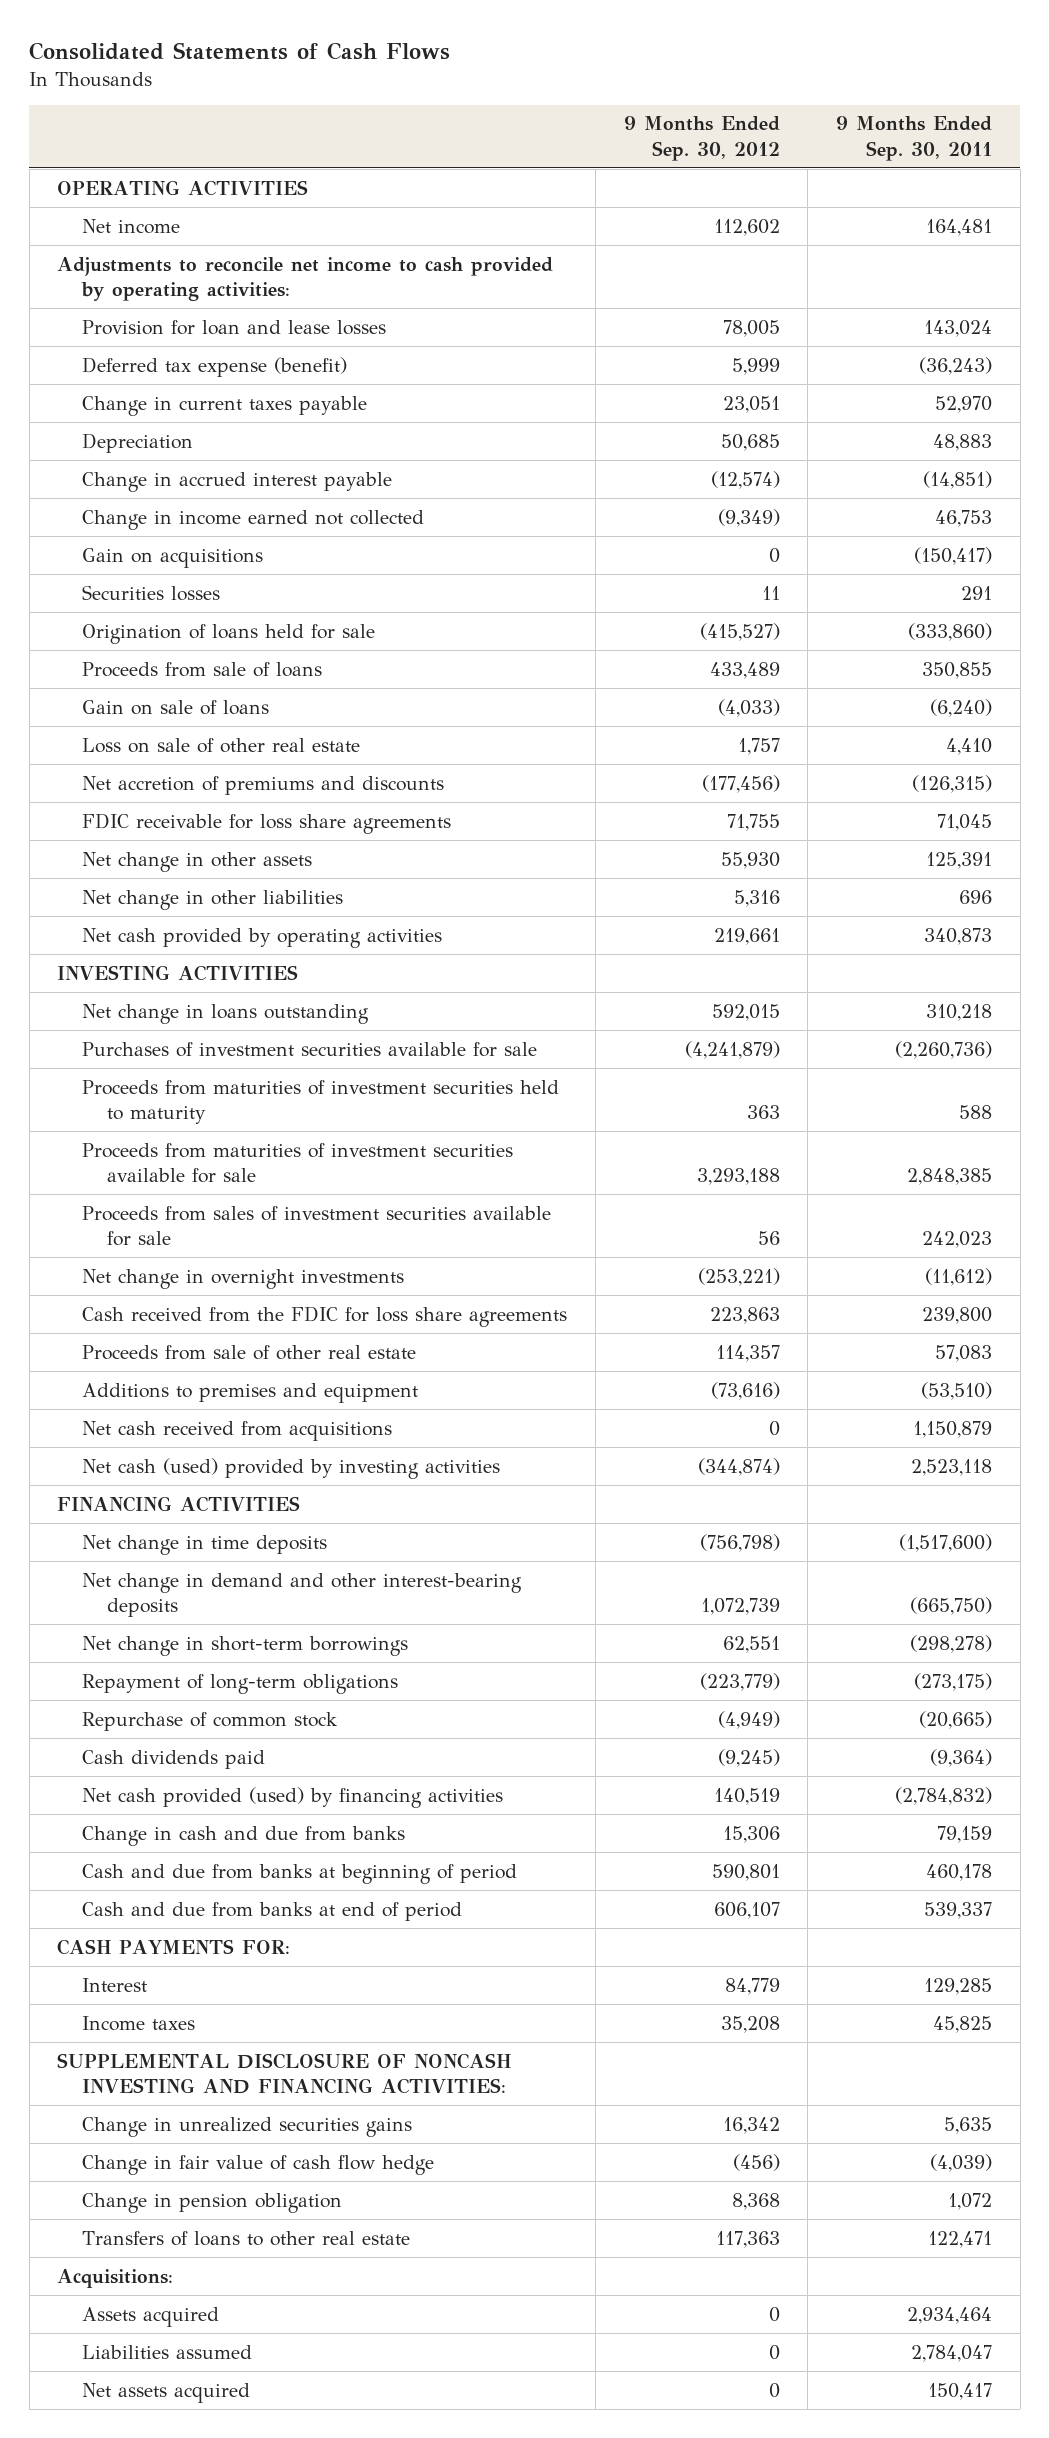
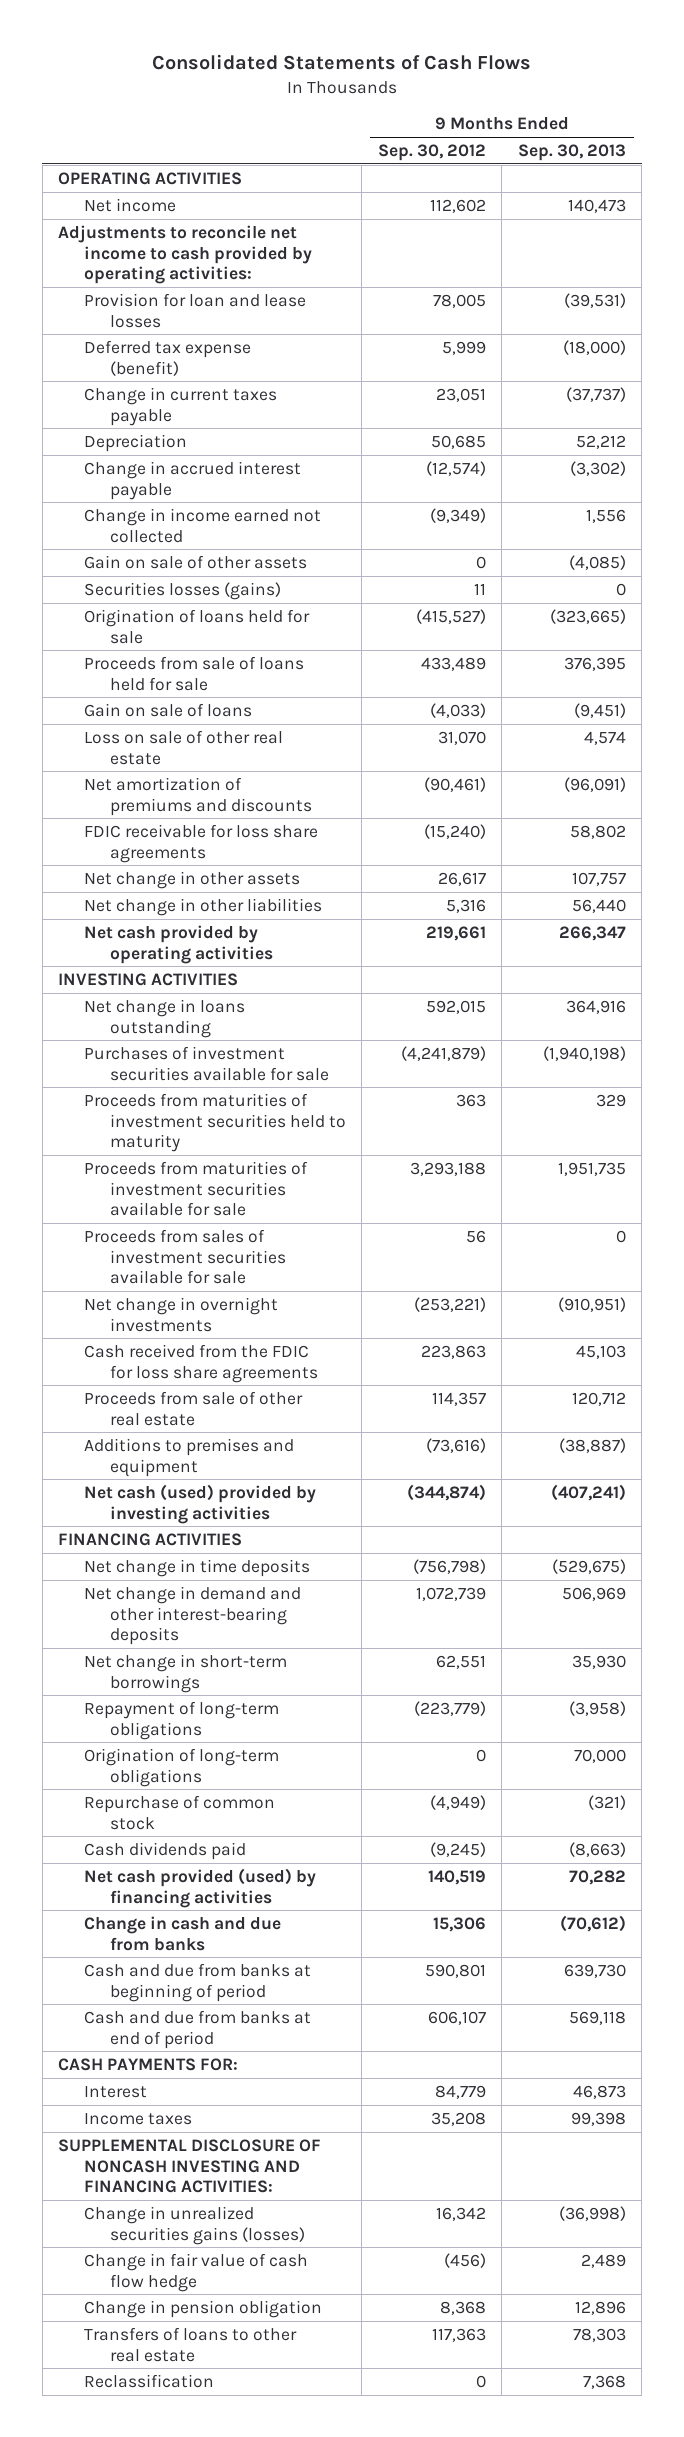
[836,116,993,161] 9 Months Ended Sep. 30, 2011 -> none
none -> [517,143,626,161] Sep. 30, 2013
[82,547,264,568] Gain on acquisitions -> none
none -> [84,554,308,569] Gain on sale of other assets
[82,584,221,601] Securities losses -> [84,581,282,600] Securities losses (gains)
[82,661,323,677] Proceeds from sale of loans -> [84,655,305,691] Proceeds from sale of loans held for sale
[737,737,780,755] 1,757 -> [437,730,486,745] 31,070
[82,775,445,795] Net accretion of premiums and discounts -> [84,776,312,816] Net amortization of premiums and discounts
[701,774,780,793] (177,456) -> [423,776,486,792] (90,461)
[726,813,780,831] 71,755 -> [423,823,486,839] (15,240)
[720,851,780,869] 55,930 -> [437,871,486,886] 26,617
[82,1420,393,1441] Net cash received from acquisitions -> none
none -> [84,1747,280,1787] Origination of long-term obligations
[82,2116,413,2137] Change in unrealized securities gains -> [84,2205,305,2245] Change in unrealized securities gains (losses)
[57,2268,174,2288] Acquisitions: -> none
[82,2306,220,2327] Assets acquired -> none
[82,2344,253,2359] Liabilities assumed -> none
[82,2382,251,2403] Net assets acquired -> none
none -> [84,2373,215,2388] Reclassification

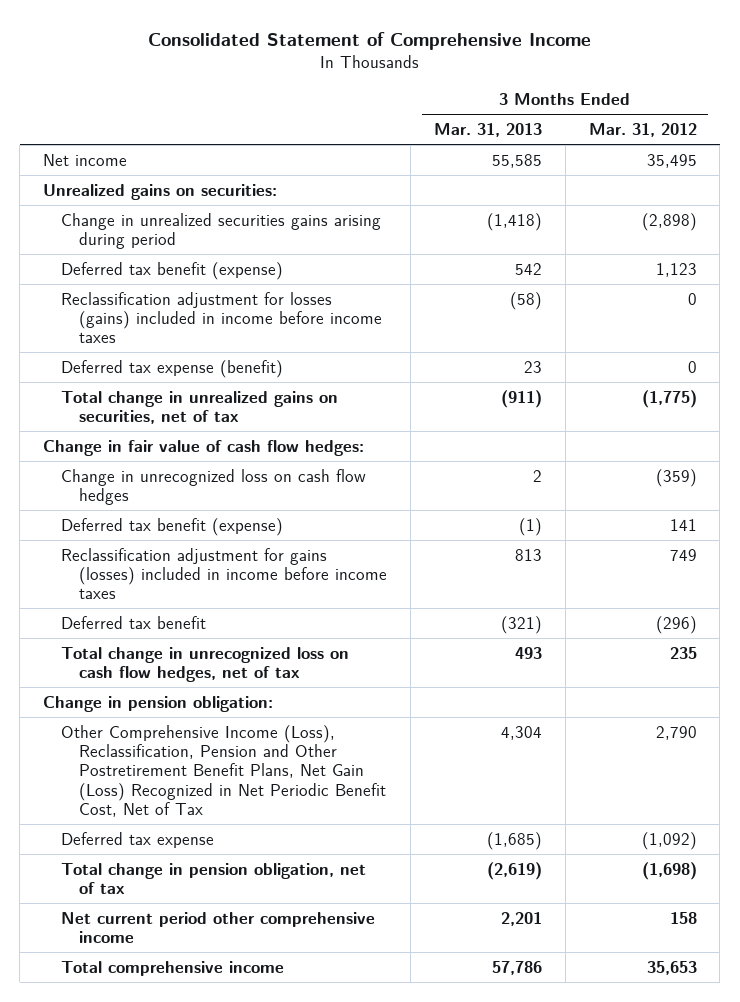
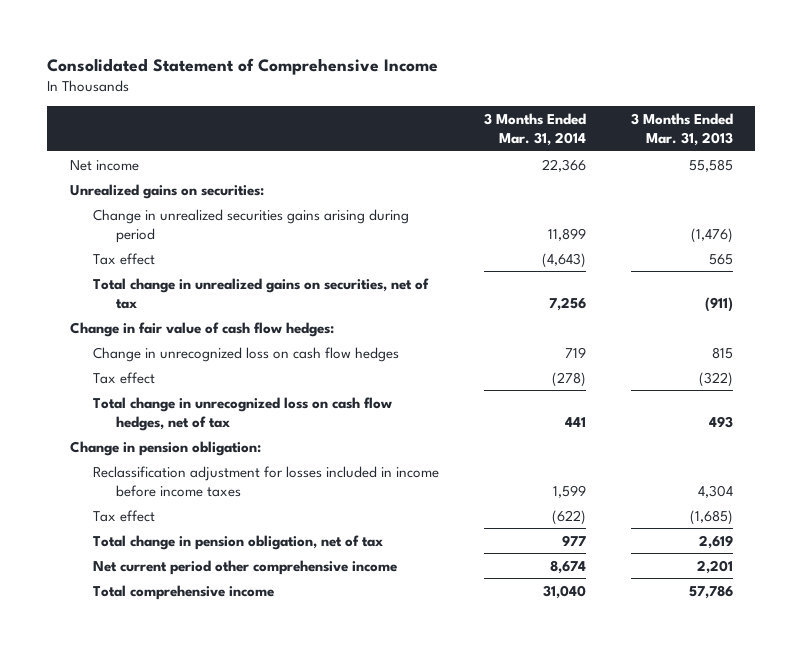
[588,123,697,138] Mar. 31, 2012 -> none
none -> [483,112,586,147] 3 Months Ended Mar. 31, 2014
[61,291,383,344] Reclassification adjustment for losses (gains) included in income before income taxes -> none
[61,359,284,378] Deferred tax expense (benefit) -> none
[486,212,542,231] (1,418) -> [690,227,733,243] (1,476)
[61,261,284,280] Deferred tax benefit (expense) -> [93,252,156,265] Tax effect
[514,262,542,275] 542 -> [708,253,733,265] 565
[61,547,388,600] Reclassification adjustment for gains (losses) included in income before income taxes -> none
[61,615,207,629] Deferred tax benefit -> none
[532,469,542,482] 2 -> [711,346,733,359] 815
[61,517,284,536] Deferred tax benefit (expense) -> [93,371,156,384] Tax effect
[518,517,542,536] (1) -> [698,371,733,387] (322)
[61,724,387,818] Other Comprehensive Income (Loss), Reclassification, Pension and Other Postretirement Benefit Plans, Net Gain (Loss) Recognized in Net Periodic Benefit Cost, Net of Tax -> [93,465,440,497] Reclassification adjustment for losses included in income before income taxes
[61,831,215,848] Deferred tax expense -> [93,509,156,522] Tax effect
[486,861,542,880] (2,619) -> [698,534,733,549] 2,619

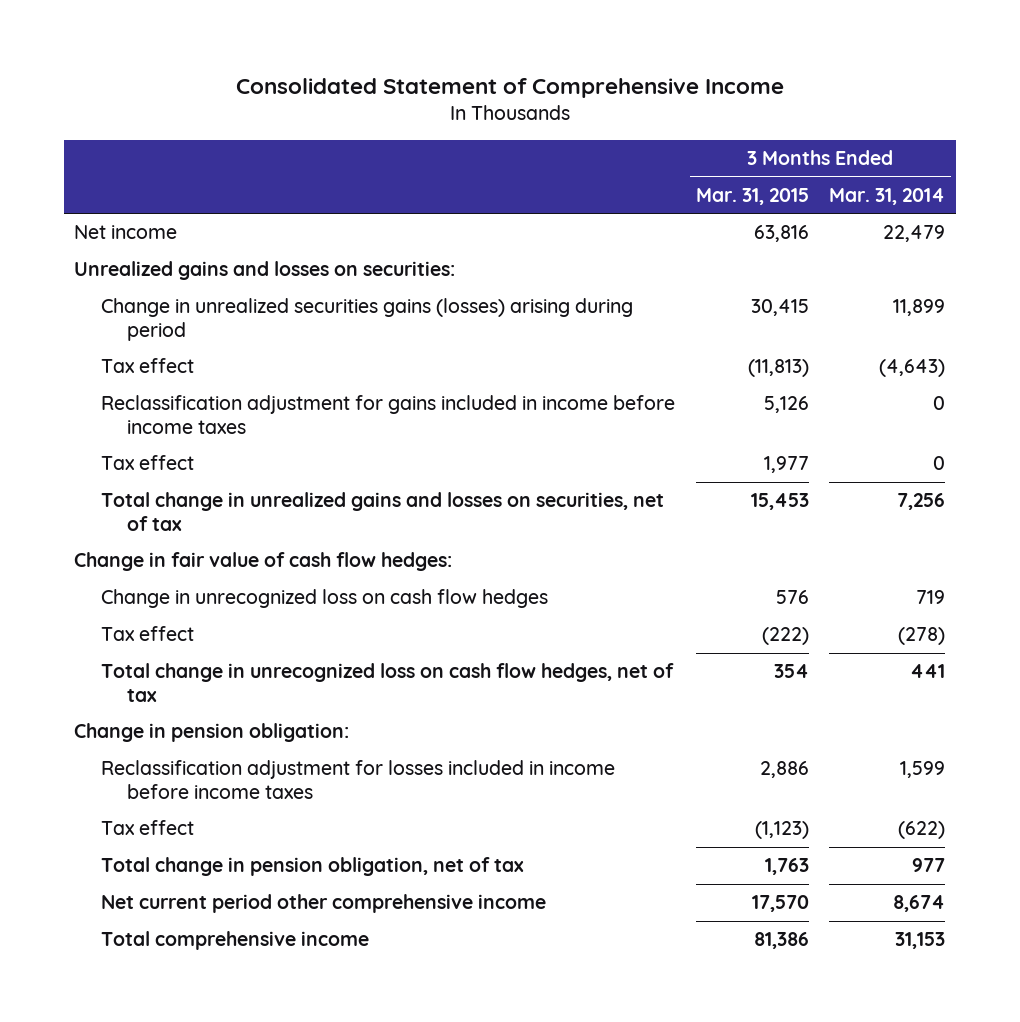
[630,112,733,147] 3 Months Ended Mar. 31, 2013 -> none
none -> [695,187,809,205] Mar. 31, 2015
[541,158,586,172] 22,366 -> [883,225,946,243] 22,479
[69,183,264,199] Unrealized gains on securities: -> [74,261,456,281] Unrealized gains and losses on securities:
[93,208,410,243] Change in unrealized securities gains arising during period -> [100,298,633,341] Change in unrealized securities gains (losses) arising during period
none -> [100,395,675,434] Reclassification adjustment for gains included in income before income taxes
none -> [100,455,194,471] Tax effect
[93,277,430,309] Total change in unrealized gains on securities, net of tax -> [100,492,664,531] Total change in unrealized gains and losses on securities, net of tax
[542,584,586,599] 31,040 -> [895,932,946,950] 31,153

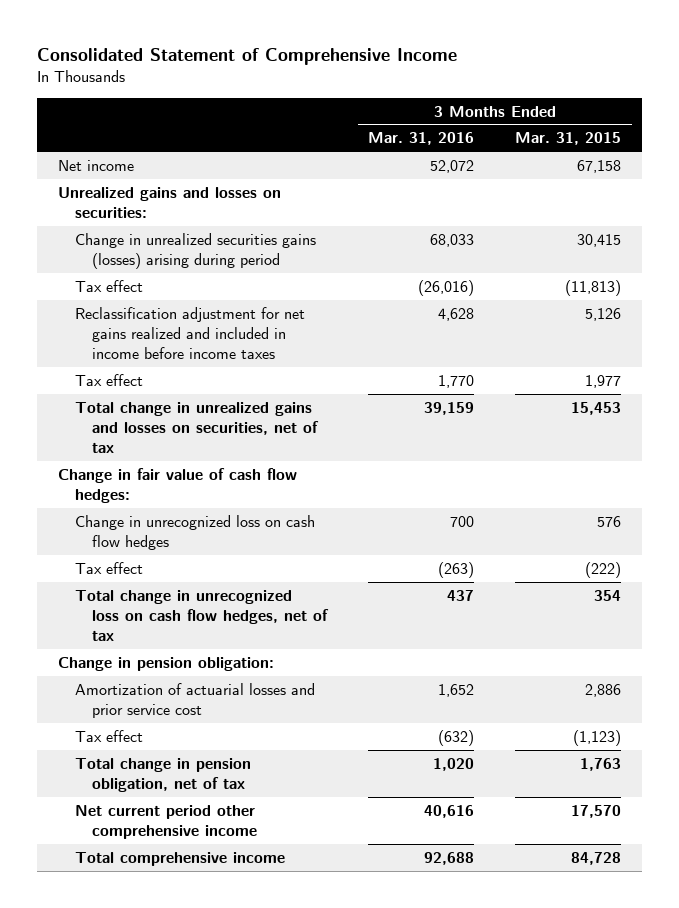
[829,187,946,205] Mar. 31, 2014 -> none
none -> [368,132,475,146] Mar. 31, 2016
[753,225,809,243] 63,816 -> [577,159,622,173] 67,158
[100,395,675,434] Reclassification adjustment for gains included in income before income taxes -> [74,306,305,359] Reclassification adjustment for net gains realized and included in income before income taxes
[100,760,615,799] Reclassification adjustment for losses included in income before income taxes -> [74,682,315,718] Amortization of actuarial losses and prior service cost
[753,932,809,950] 81,386 -> [571,851,622,865] 84,728

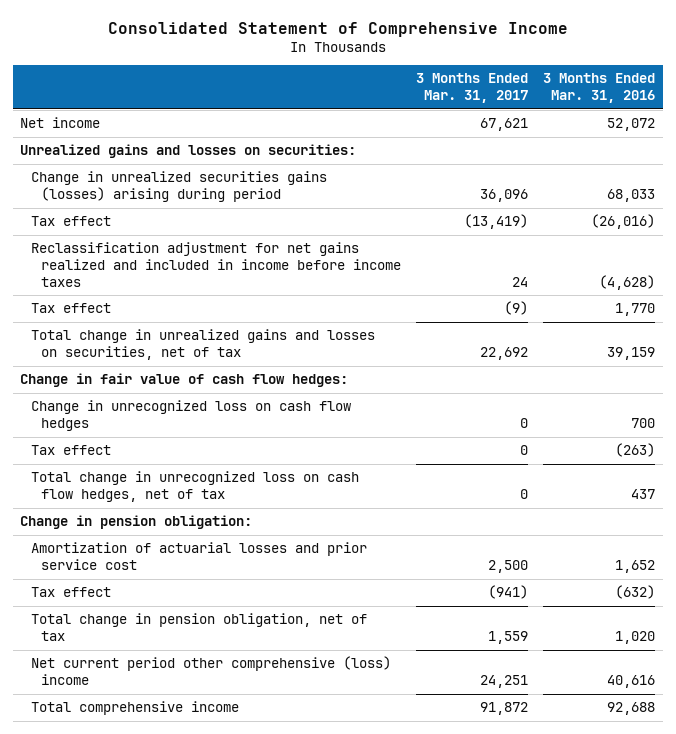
[515,132,622,146] Mar. 31, 2015 -> none
none -> [416,73,529,104] 3 Months Ended Mar. 31, 2017
[438,307,475,321] 4,628 -> [599,275,656,291] (4,628)
[74,804,257,839] Net current period other comprehensive income -> [30,656,391,686] Net current period other comprehensive (loss) income

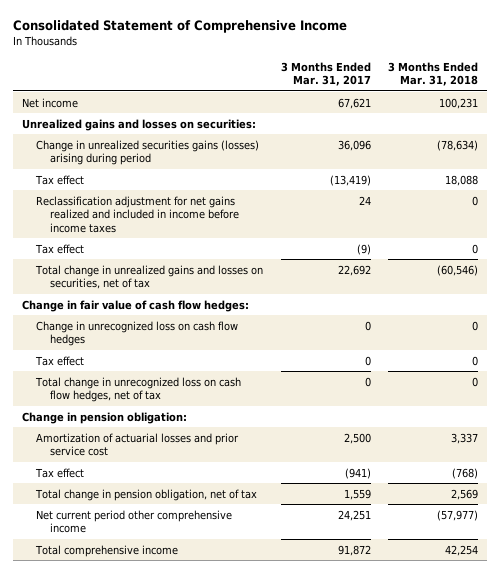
[543,73,656,104] 3 Months Ended Mar. 31, 2016 -> none
none -> [388,61,479,87] 3 Months Ended Mar. 31, 2018
[30,656,391,686] Net current period other comprehensive (loss) income -> [35,509,232,534] Net current period other comprehensive income

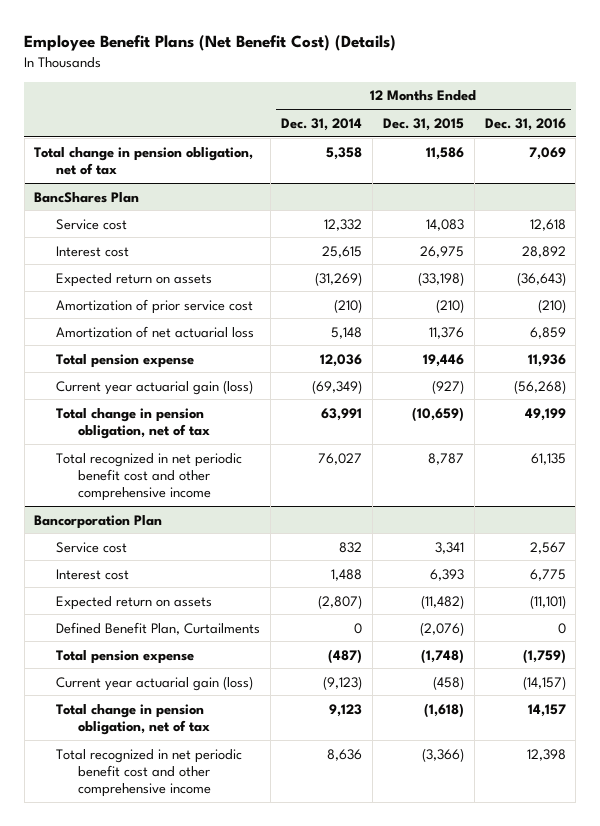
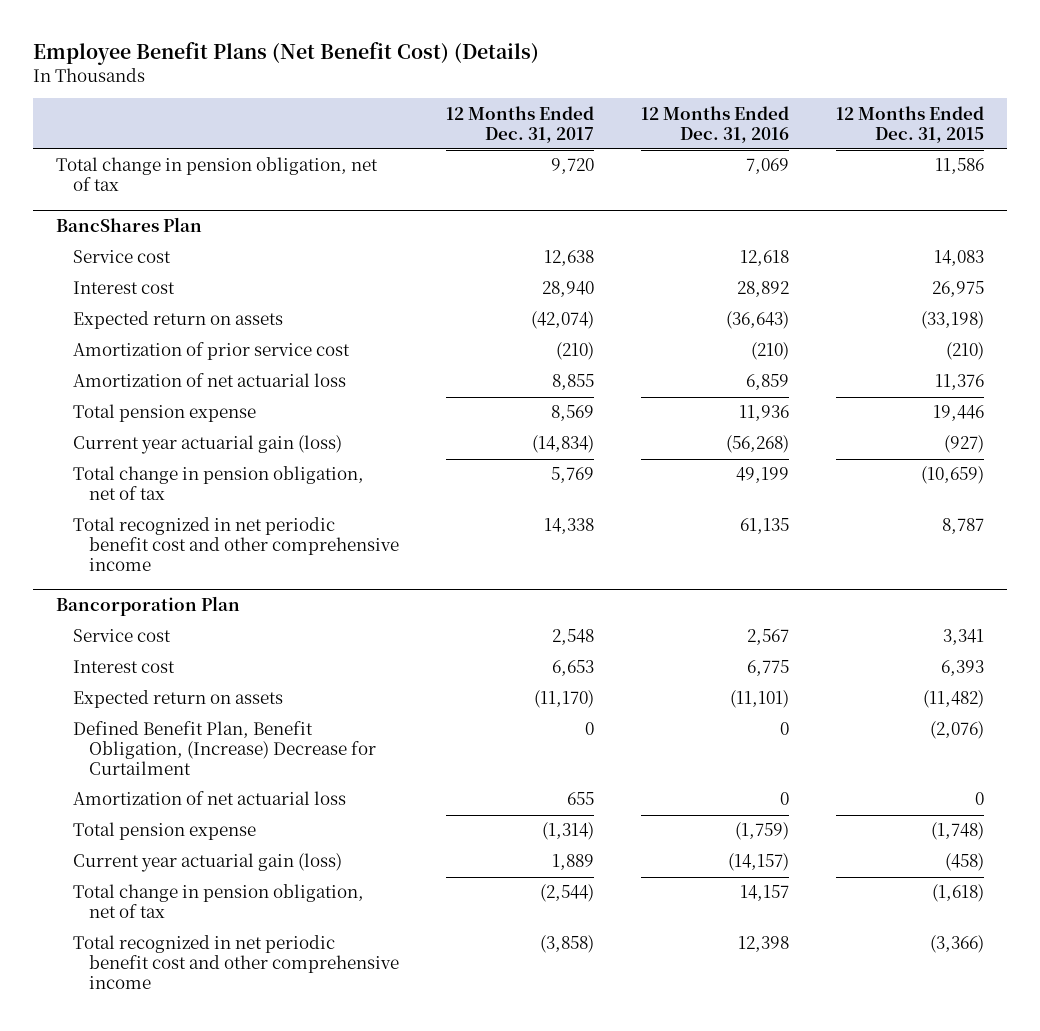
[280,117,362,131] Dec. 31, 2014 -> none
none -> [445,105,594,143] 12 Months Ended Dec. 31, 2017
[56,621,261,635] Defined Benefit Plan, Curtailments -> [72,721,377,776] Defined Benefit Plan, Benefit Obligation, (Increase) Decrease for Curtailment
none -> [72,791,346,806] Amortization of net actuarial loss

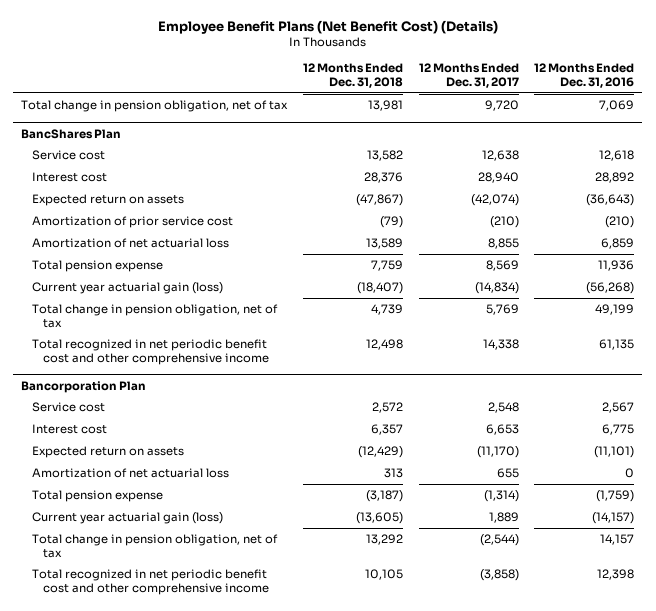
[835,105,984,143] 12 Months Ended Dec. 31, 2015 -> none
none -> [302,63,403,89] 12 Months Ended Dec. 31, 2018
[72,721,377,776] Defined Benefit Plan, Benefit Obligation, (Increase) Decrease for Curtailment -> none

